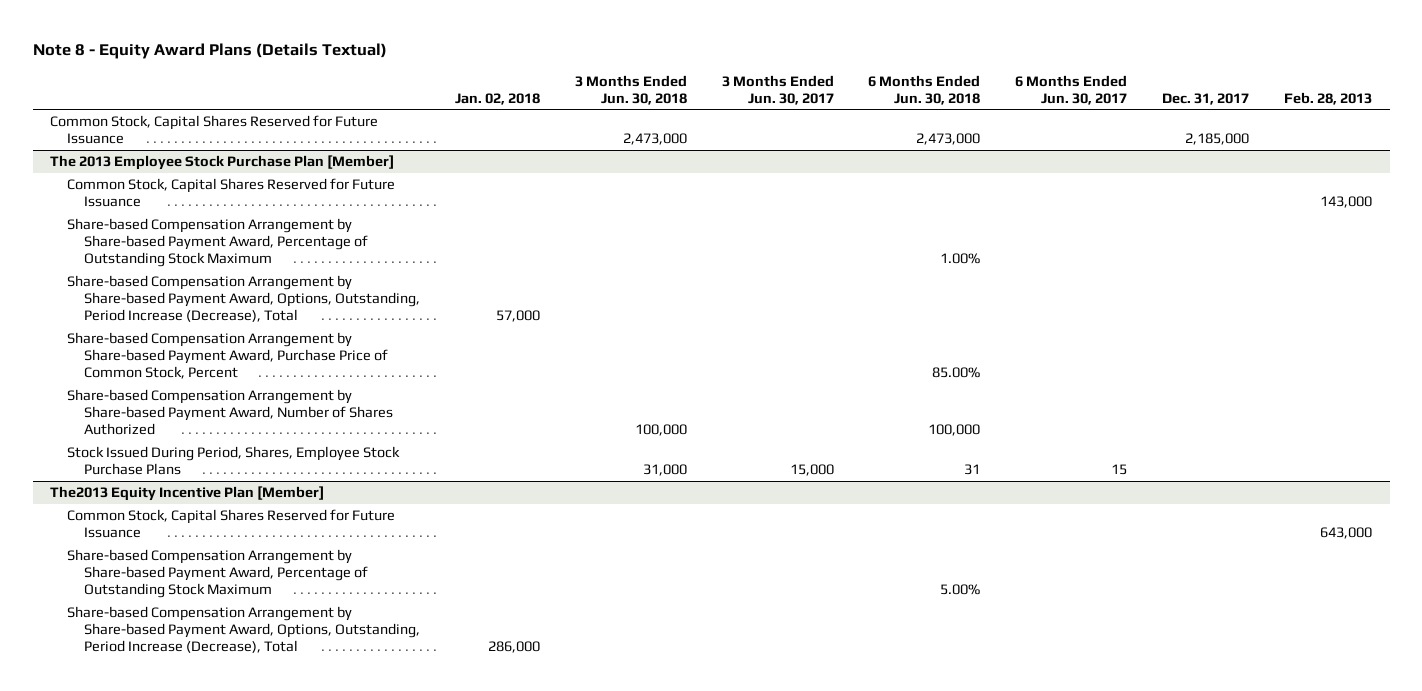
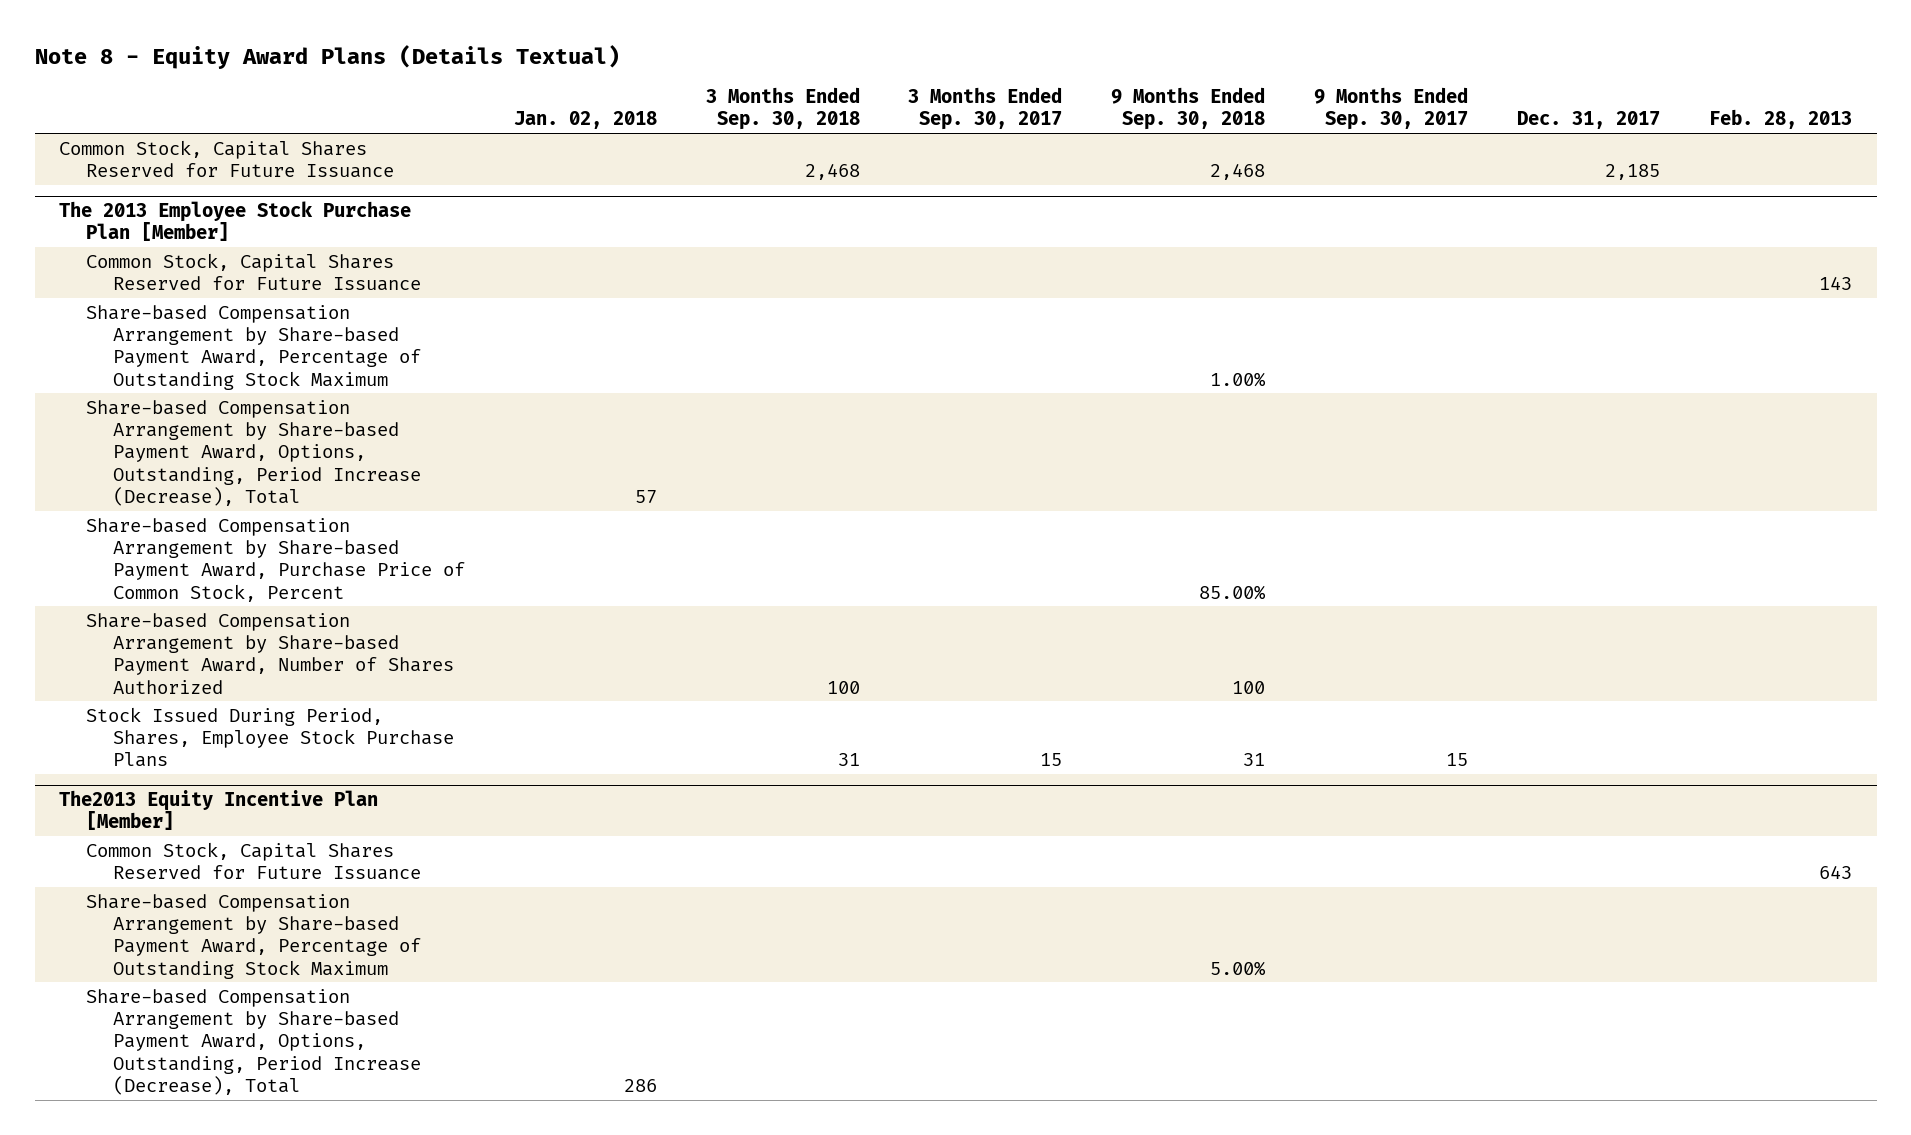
[574,74,687,105] 3 Months Ended Jun. 30, 2018 -> none
[721,74,834,105] 3 Months Ended Jun. 30, 2017 -> none
[868,74,981,105] 6 Months Ended Jun. 30, 2018 -> none
[1015,74,1128,105] 6 Months Ended Jun. 30, 2017 -> none
none -> [705,87,860,131] 3 Months Ended Sep. 30, 2018
none -> [908,87,1063,131] 3 Months Ended Sep. 30, 2017
none -> [1111,87,1266,131] 9 Months Ended Sep. 30, 2018
none -> [1314,87,1469,131] 9 Months Ended Sep. 30, 2017
[1185,133,1250,146] 2,185,000 -> [1605,164,1661,181] 2,185
[1320,196,1373,209] 143,000 -> [1819,276,1853,291] 143
[495,310,540,323] 57,000 -> [634,489,657,503] 57
[1320,527,1373,540] 643,000 -> [1819,865,1853,880] 643
[487,641,540,654] 286,000 -> [623,1078,657,1092] 286

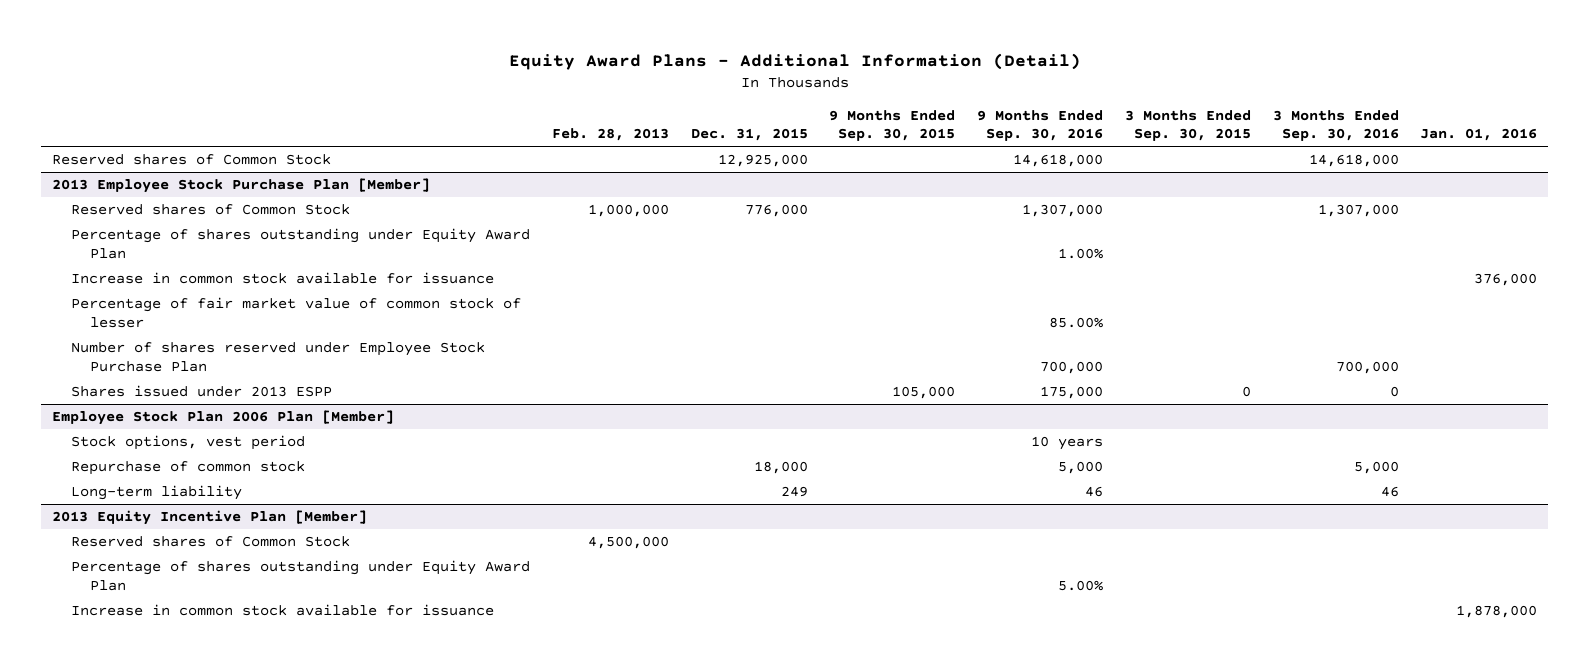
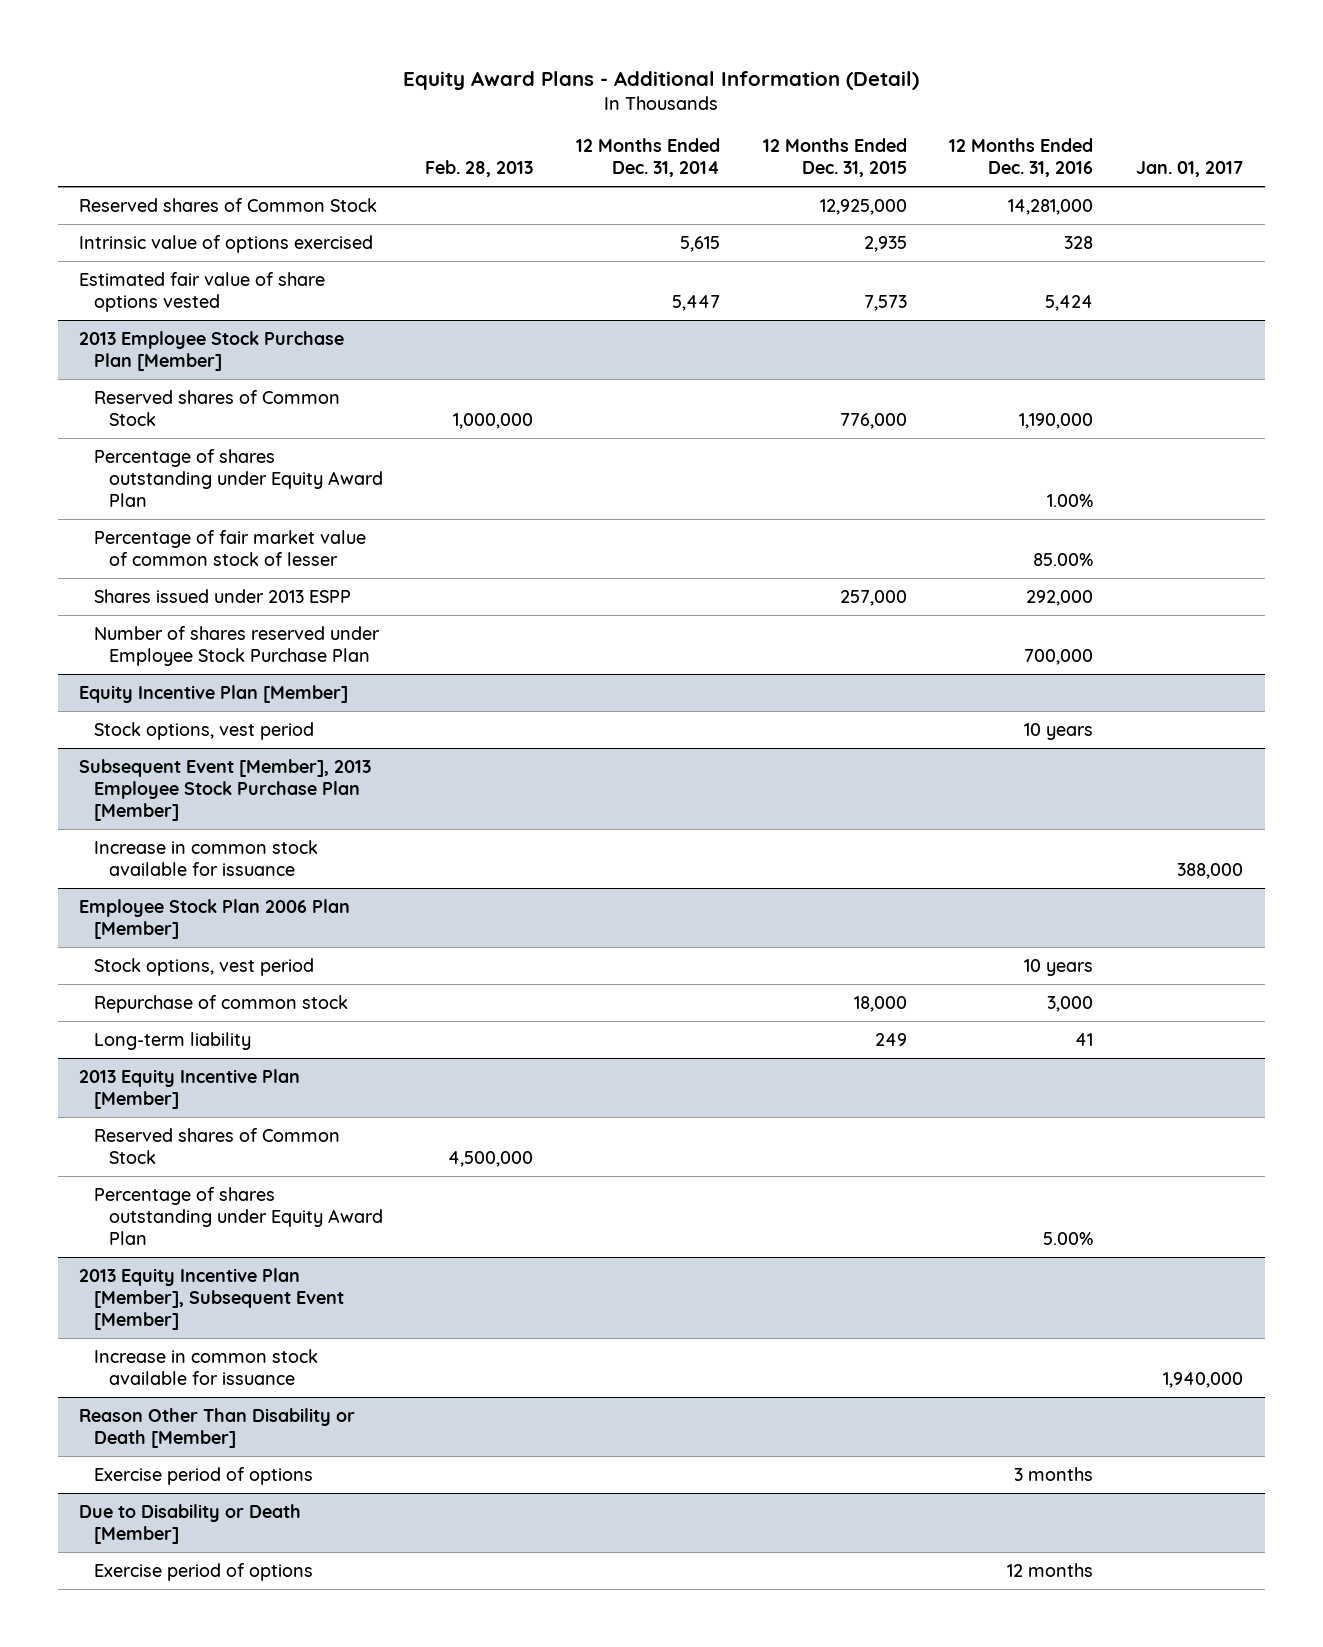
[690,128,808,142] Dec. 31, 2015 -> none
[829,109,956,142] 9 Months Ended Sep. 30, 2015 -> none
[977,109,1104,142] 9 Months Ended Sep. 30, 2016 -> none
[1124,109,1251,142] 3 Months Ended Sep. 30, 2015 -> none
[1272,109,1399,142] 3 Months Ended Sep. 30, 2016 -> none
[1420,128,1538,142] Jan. 01, 2016 -> none
none -> [575,137,720,178] 12 Months Ended Dec. 31, 2014
none -> [762,137,907,178] 12 Months Ended Dec. 31, 2015
none -> [949,137,1094,178] 12 Months Ended Dec. 31, 2016
none -> [1136,161,1244,178] Jan. 01, 2017
none -> [79,234,374,253] Intrinsic value of options exercised
none -> [79,271,326,313] Estimated fair value of share options vested
[71,272,495,285] Increase in common stock available for issuance -> none
[71,342,486,372] Number of shares reserved under Employee Stock Purchase Plan -> [93,625,380,667] Number of shares reserved under Employee Stock Purchase Plan
none -> [79,684,349,703] Equity Incentive Plan [Member]
none -> [93,721,314,740] Stock options, vest period
none -> [79,758,372,822] Subsequent Event [Member], 2013 Employee Stock Purchase Plan [Member]
none -> [93,839,318,877] Increase in common stock available for issuance
[71,604,495,617] Increase in common stock available for issuance -> none
none -> [79,1267,344,1331] 2013 Equity Incentive Plan [Member], Subsequent Event [Member]
none -> [93,1348,318,1386] Increase in common stock available for issuance
none -> [79,1407,356,1449] Reason Other Than Disability or Death [Member]
none -> [93,1466,313,1485] Exercise period of options
none -> [79,1503,302,1545] Due to Disability or Death [Member]
none -> [93,1562,313,1581] Exercise period of options

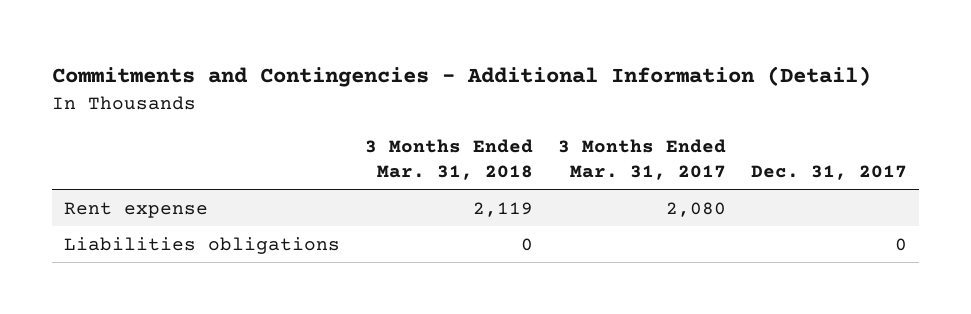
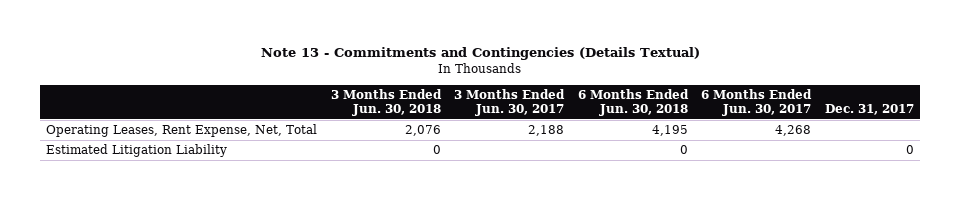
[51,66,871,88] Commitments and Contingencies - Additional Information (Detail) -> [261,47,701,61] Note 13 - Commitments and Contingencies (Details Textual)
[364,139,533,180] 3 Months Ended Mar. 31, 2018 -> none
[557,139,726,180] 3 Months Ended Mar. 31, 2017 -> none
none -> [330,88,442,116] 3 Months Ended Jun. 30, 2018
none -> [454,88,566,116] 3 Months Ended Jun. 30, 2017
none -> [577,88,689,116] 6 Months Ended Jun. 30, 2018
none -> [701,88,813,116] 6 Months Ended Jun. 30, 2017
[64,201,209,218] Rent expense -> [46,124,318,138] Operating Leases, Rent Expense, Net, Total
[64,236,341,254] Liabilities obligations -> [46,144,228,158] Estimated Litigation Liability

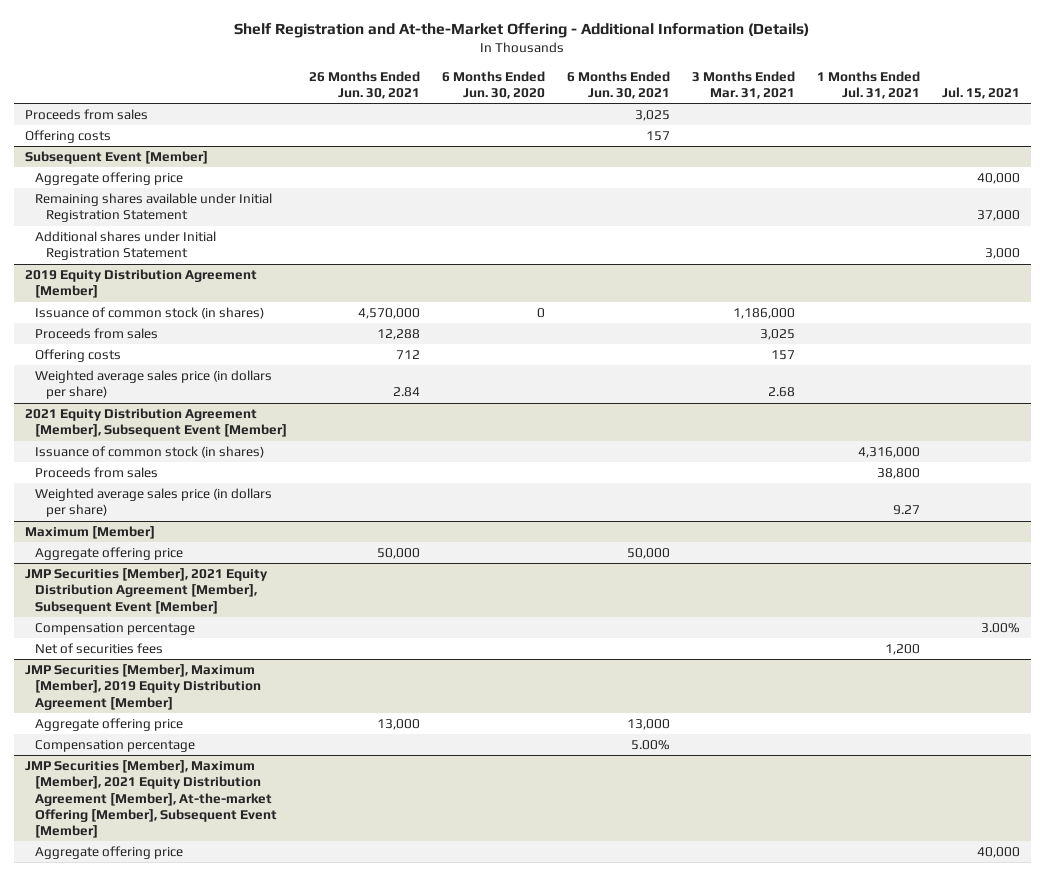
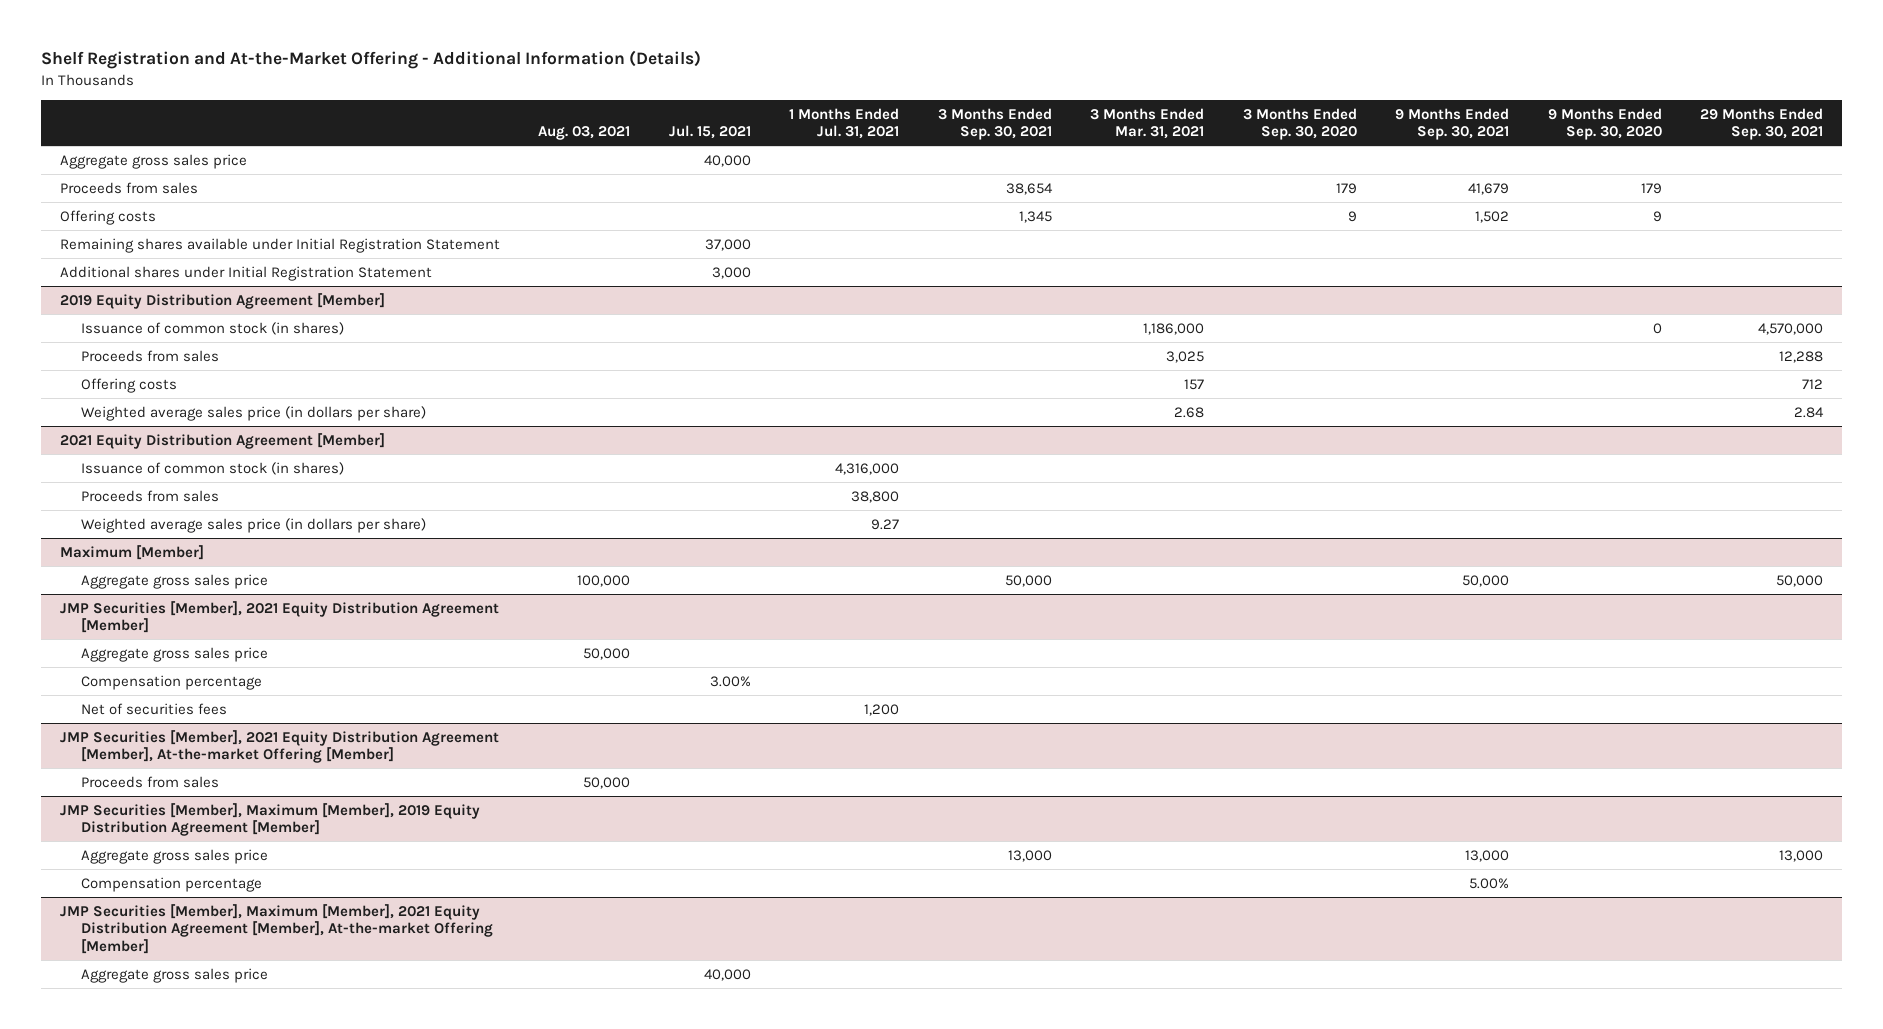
[309,70,421,99] 26 Months Ended Jun. 30, 2021 -> none
[442,70,546,99] 6 Months Ended Jun. 30, 2020 -> none
[567,70,671,99] 6 Months Ended Jun. 30, 2021 -> none
none -> [538,126,631,141] Aug. 03, 2021
none -> [937,107,1052,141] 3 Months Ended Sep. 30, 2021
none -> [1242,107,1357,141] 3 Months Ended Sep. 30, 2020
none -> [1395,107,1510,141] 9 Months Ended Sep. 30, 2021
none -> [1547,107,1662,141] 9 Months Ended Sep. 30, 2020
none -> [1700,107,1824,141] 29 Months Ended Sep. 30, 2021
none -> [59,153,247,169] Aggregate gross sales price
[24,151,208,165] Subsequent Event [Member] -> none
[35,172,184,186] Aggregate offering price -> none
[35,193,273,223] Remaining shares available under Initial Registration Statement -> none
[35,231,217,261] Additional shares under Initial Registration Statement -> none
none -> [59,237,500,253] Remaining shares available under Initial Registration Statement
none -> [59,265,432,281] Additional shares under Initial Registration Statement
[24,408,288,438] 2021 Equity Distribution Agreement [Member], Subsequent Event [Member] -> [59,432,385,449] 2021 Equity Distribution Agreement [Member]
[35,547,184,561] Aggregate offering price -> [81,573,269,589] Aggregate gross sales price
[24,568,268,614] JMP Securities [Member], 2021 Equity Distribution Agreement [Member], Subsequent Event [Member] -> [59,600,499,634] JMP Securities [Member], 2021 Equity Distribution Agreement [Member]
none -> [81,646,269,662] Aggregate gross sales price
none -> [59,729,499,764] JMP Securities [Member], 2021 Equity Distribution Agreement [Member], At-the-market Offering [Member]
none -> [81,775,220,788] Proceeds from sales
[35,718,184,732] Aggregate offering price -> [81,848,269,864] Aggregate gross sales price
[24,760,278,839] JMP Securities [Member], Maximum [Member], 2021 Equity Distribution Agreement [Member], At-the-market Offering [Member], Subsequent Event [Member] -> [59,903,494,954] JMP Securities [Member], Maximum [Member], 2021 Equity Distribution Agreement [Member], At-the-market Offering [Member]
[35,846,184,860] Aggregate offering price -> [81,967,269,983] Aggregate gross sales price

